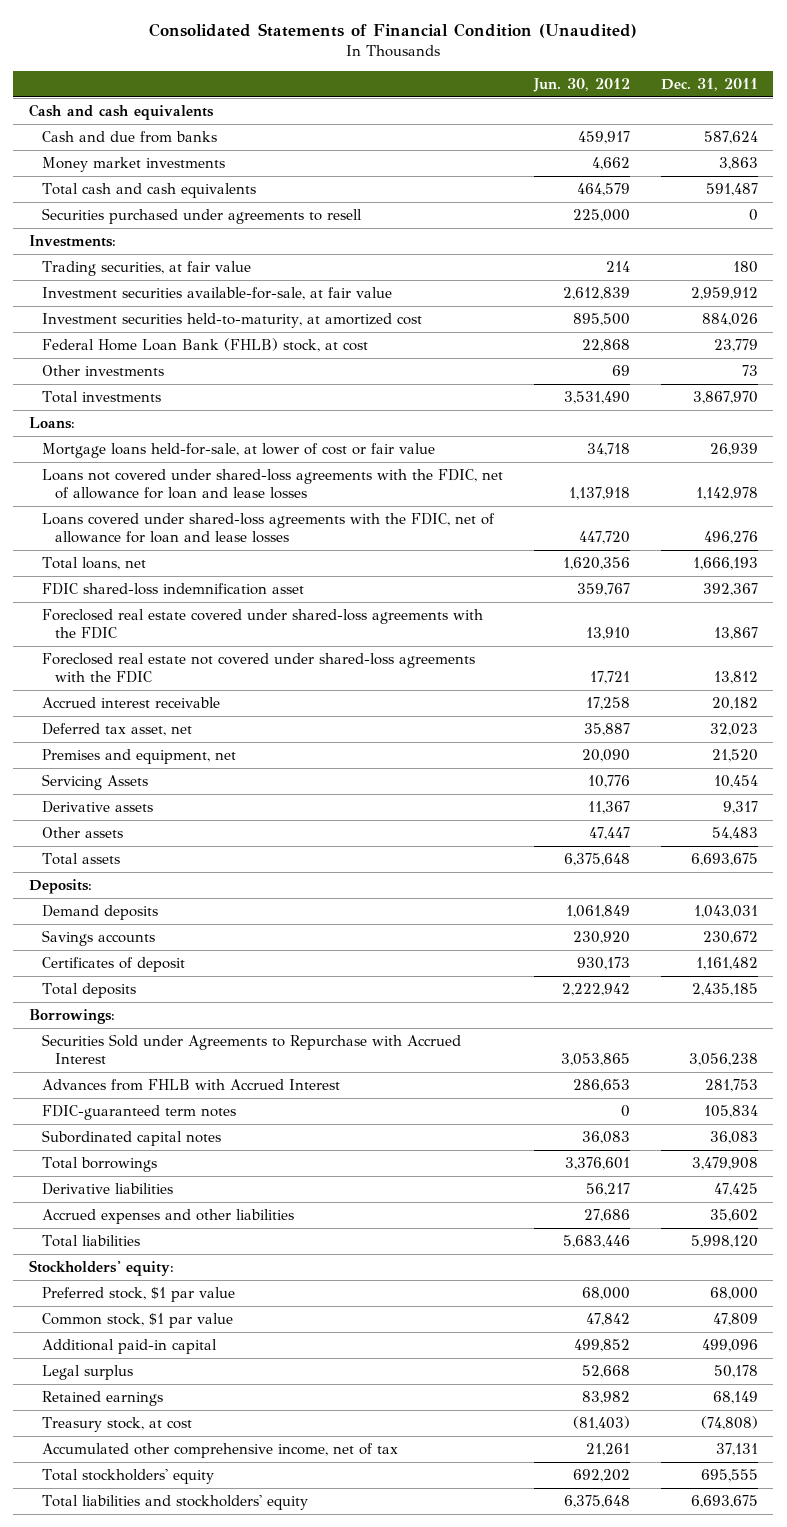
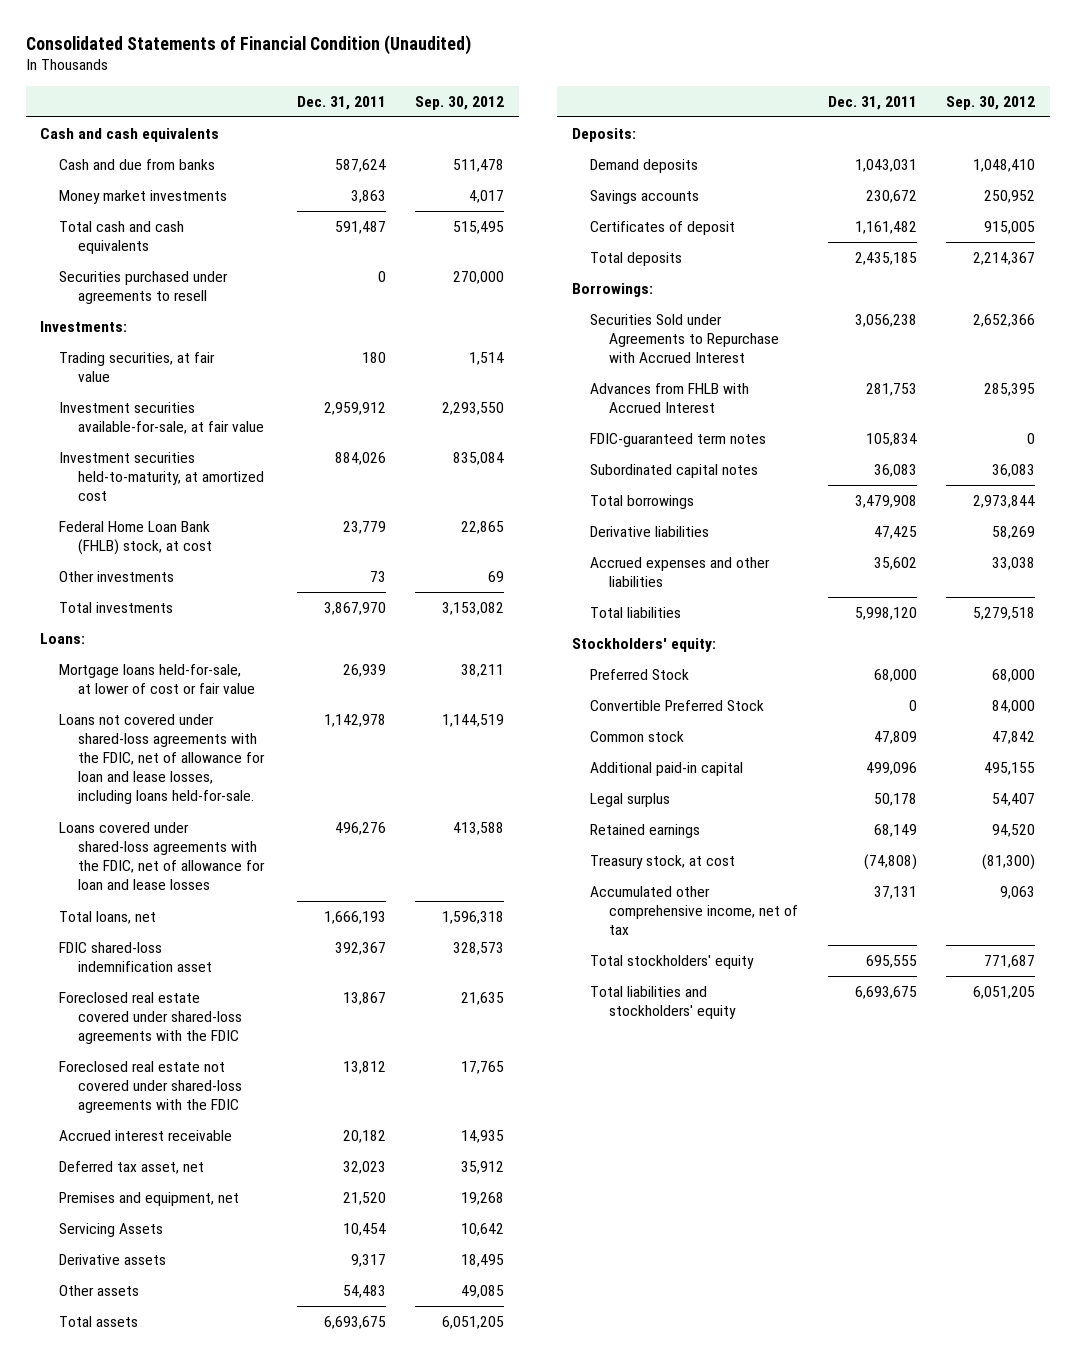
[532,77,630,92] Jun. 30, 2012 -> none
none -> [414,95,504,110] Sep. 30, 2012
[41,468,503,500] Loans not covered under shared-loss agreements with the FDIC, net of allowance for loan and lease losses -> [59,714,266,805] Loans not covered under shared-loss agreements with the FDIC, net of allowance for loan and lease losses, including loans held-for-sale.
[41,1286,235,1302] Preferred stock, $1 par value -> none
none -> [590,669,690,681] Preferred Stock
none -> [590,700,765,712] Convertible Preferred Stock
[41,1312,233,1328] Common stock, $1 par value -> [590,731,685,743] Common stock

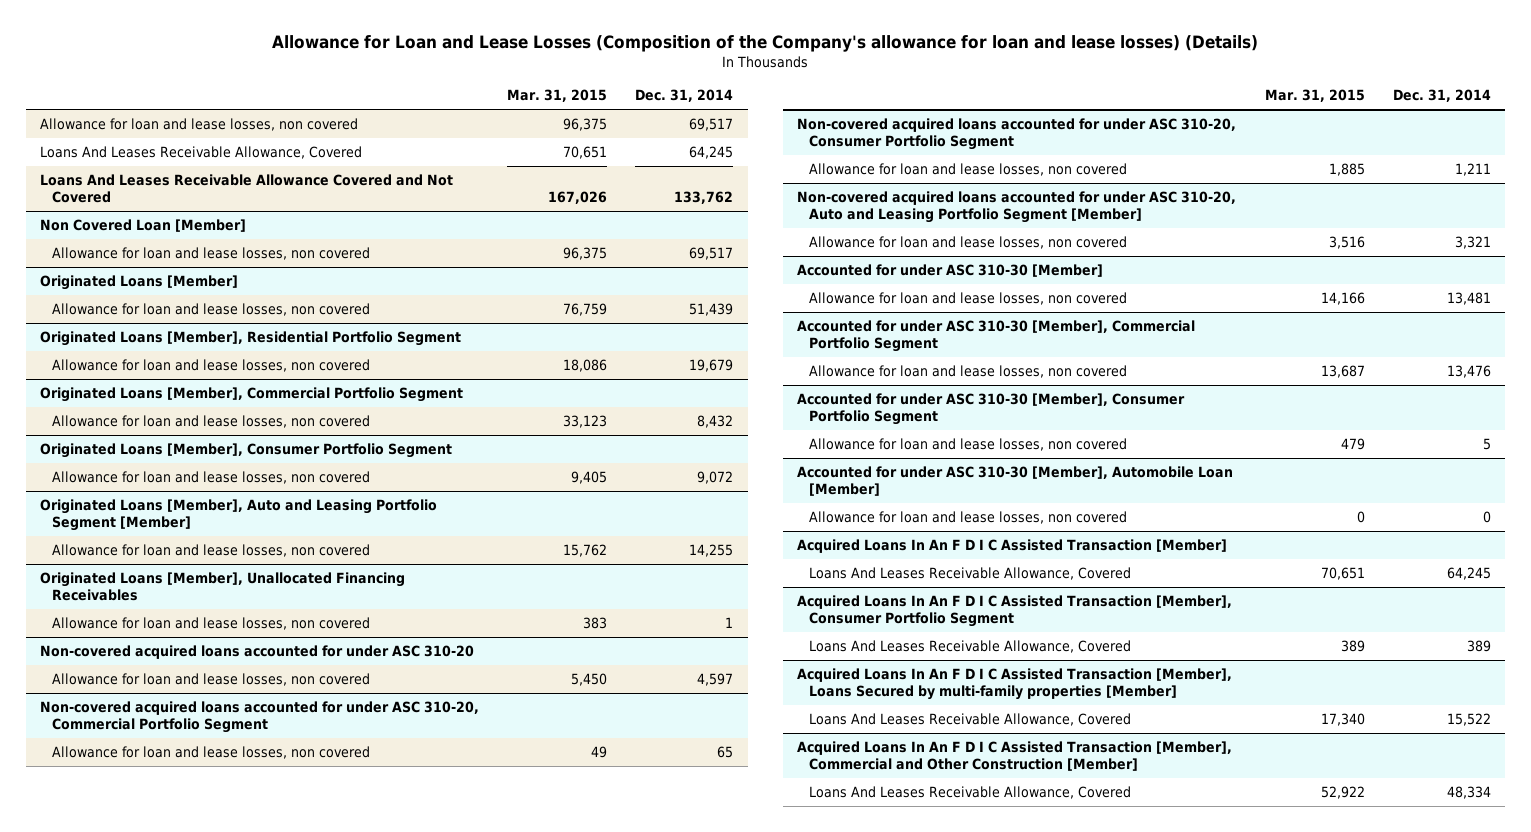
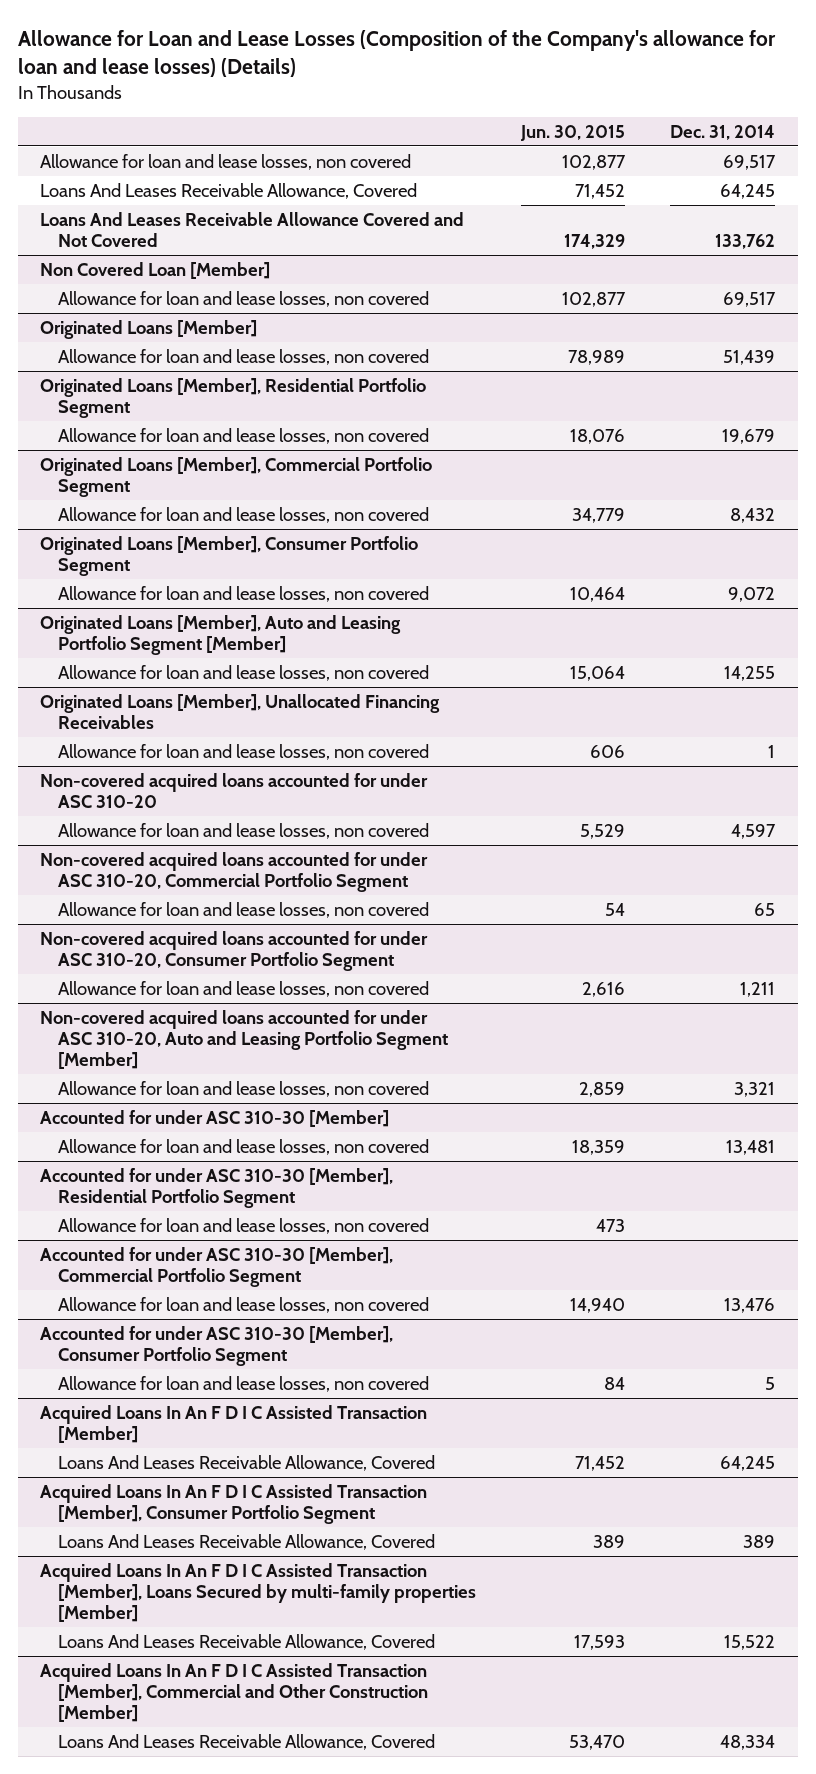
[507,89,608,103] Mar. 31, 2015 -> none
none -> [520,124,626,141] Jun. 30, 2015
none -> [40,1167,394,1209] Accounted for under ASC 310-30 [Member], Residential Portfolio Segment
none -> [58,1217,430,1234] Allowance for loan and lease losses, non covered
[797,466,1234,497] Accounted for under ASC 310-30 [Member], Automobile Loan [Member] -> none
[809,511,1128,525] Allowance for loan and lease losses, non covered -> none

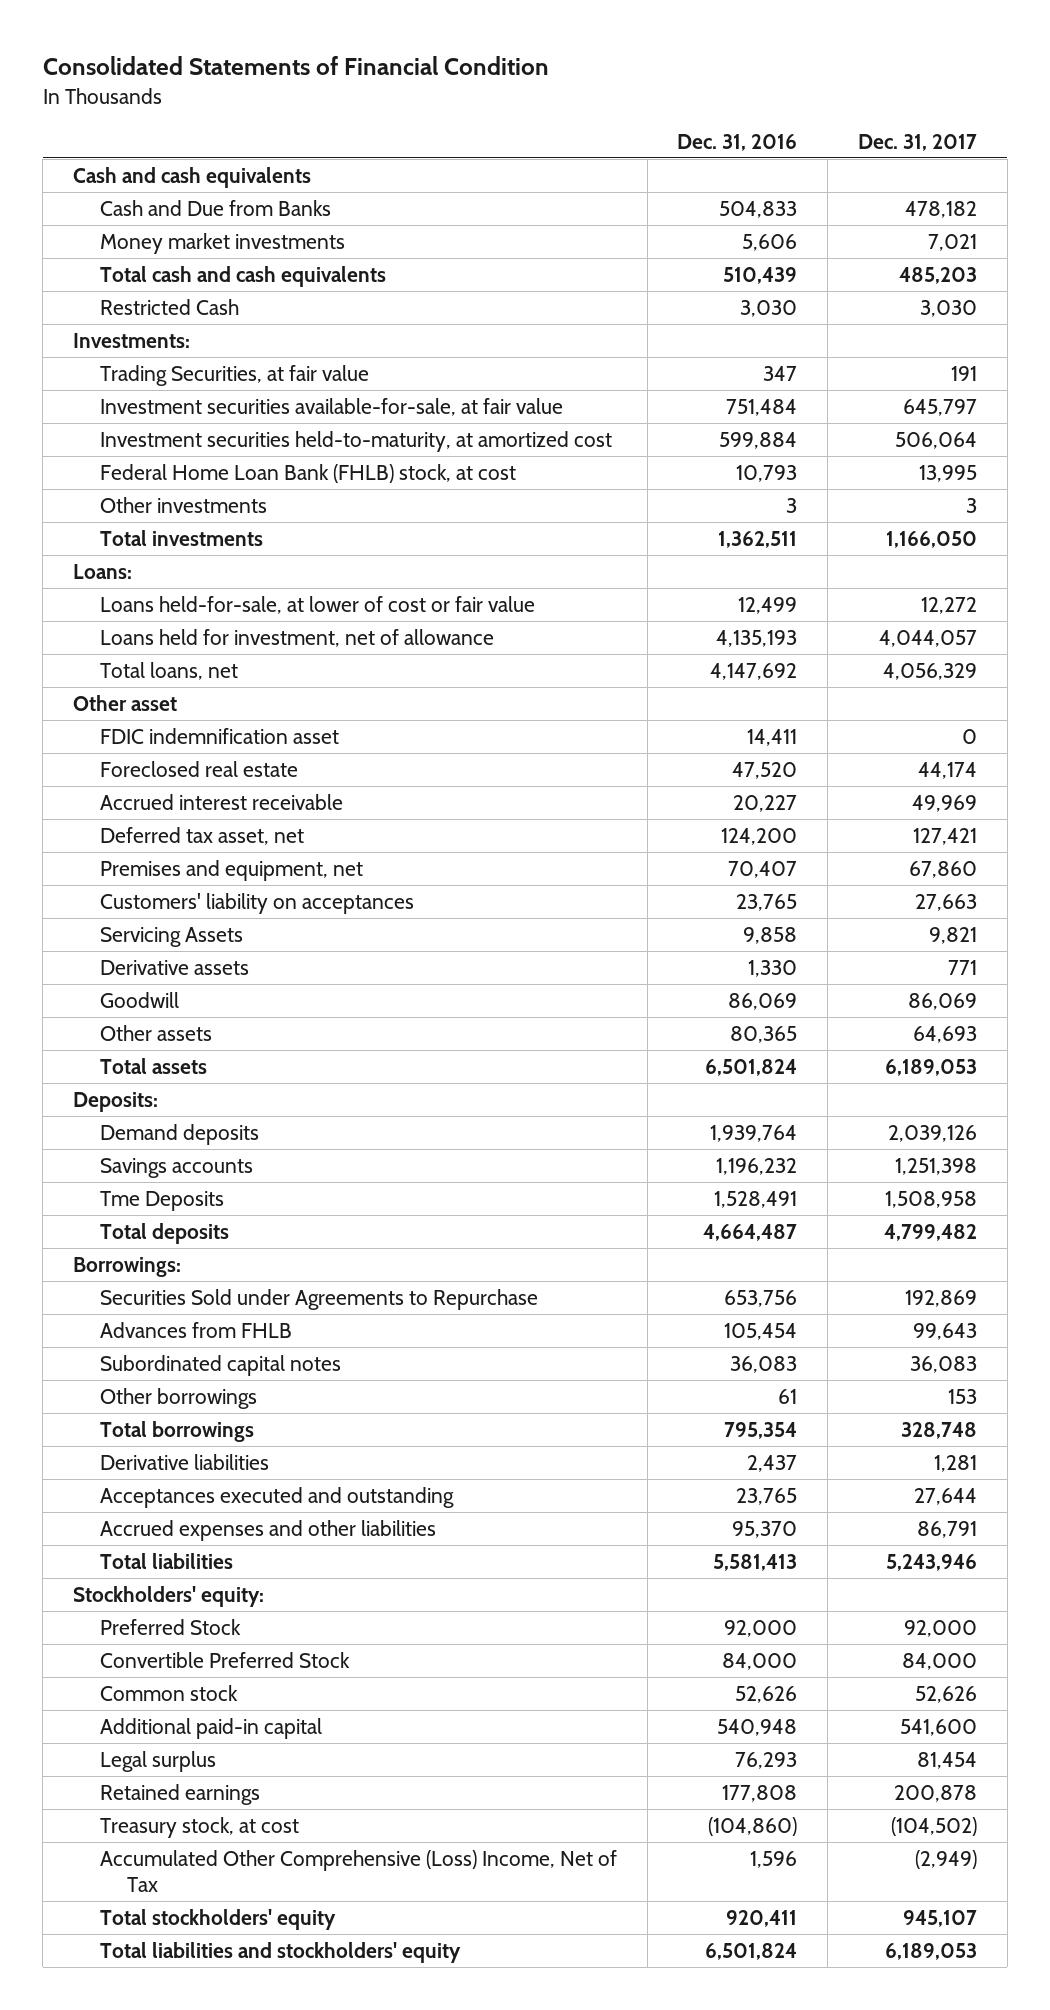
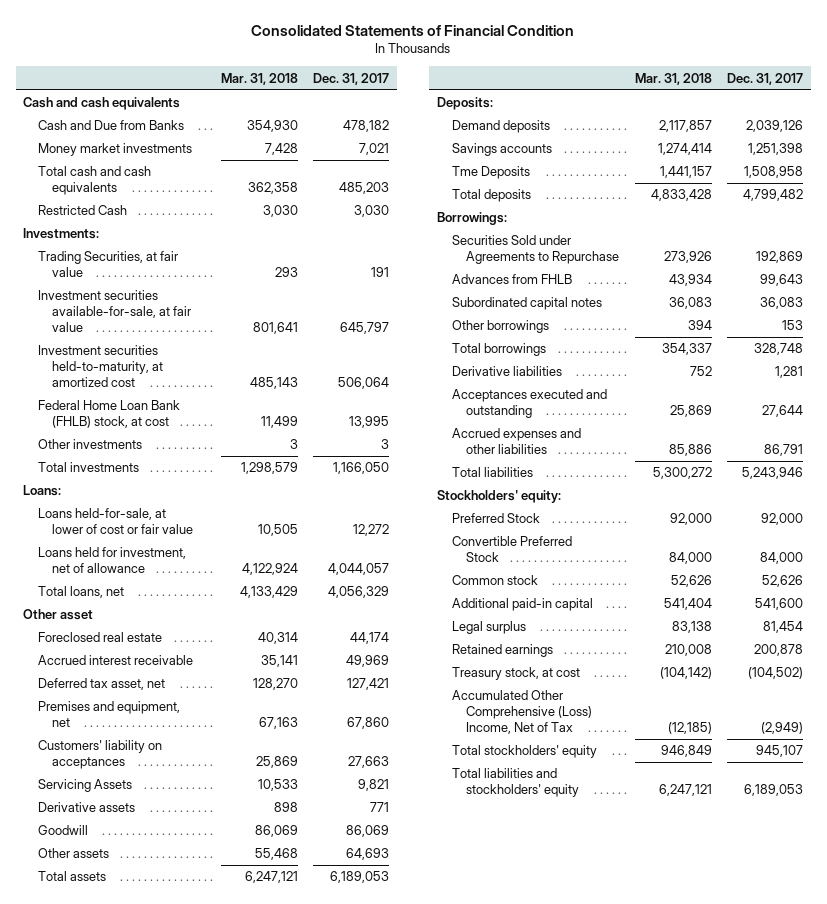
[677,133,798,151] Dec. 31, 2016 -> none
none -> [220,72,298,85] Mar. 31, 2018
[99,727,339,744] FDIC indemnification asset -> none

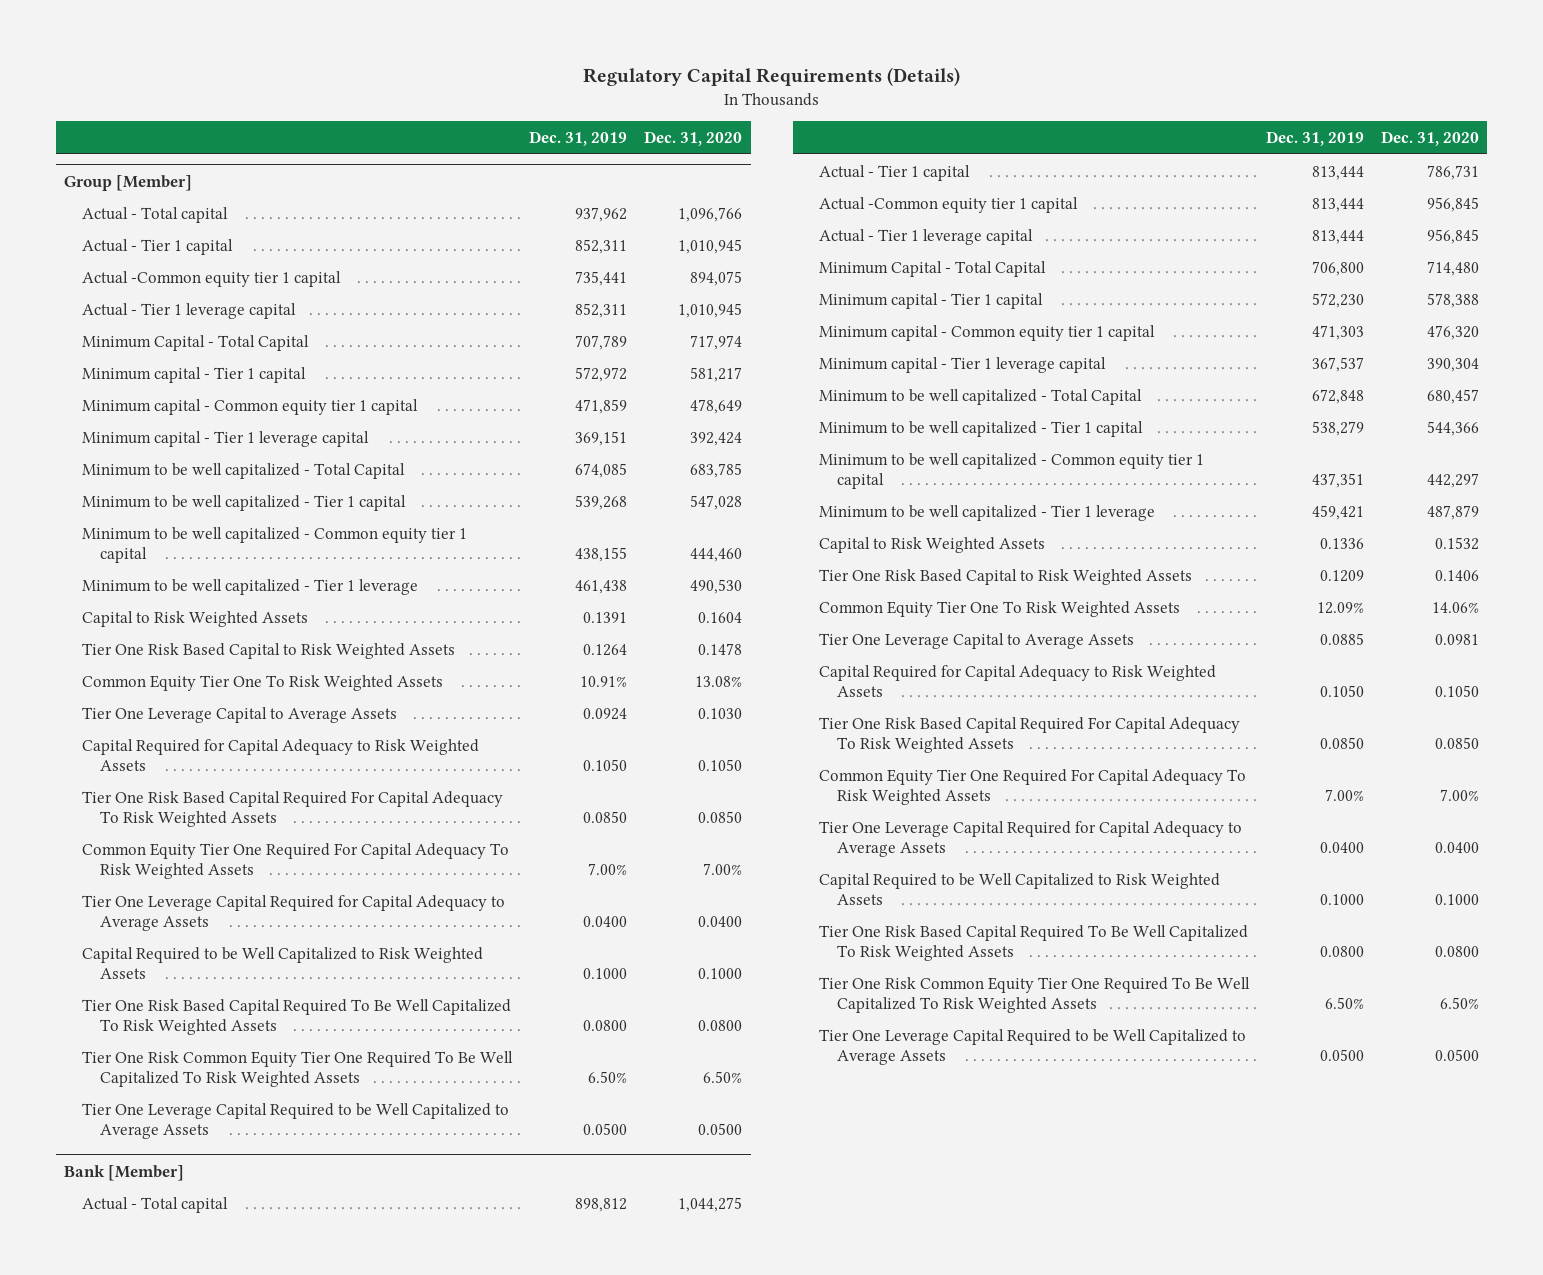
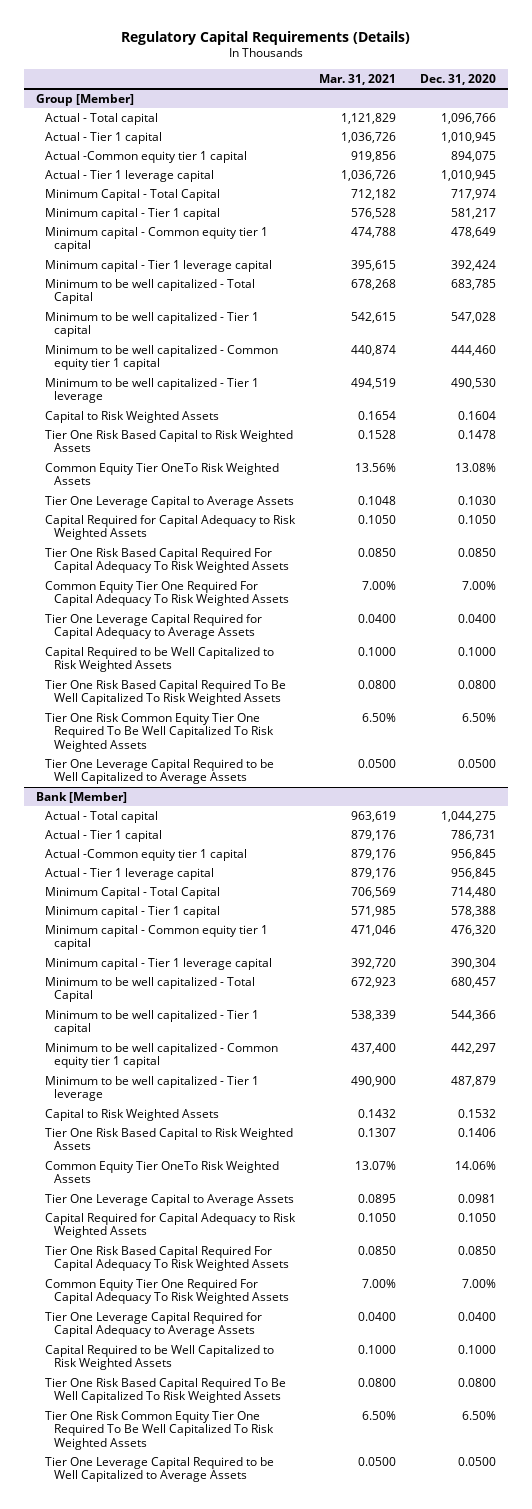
[529,131,628,147] Dec. 31, 2019 -> none
none -> [319,73,397,85] Mar. 31, 2021
[82,674,444,691] Common Equity Tier One To Risk Weighted Assets -> [45,462,280,486] Common Equity Tier OneTo Risk Weighted Assets
[819,600,1181,617] Common Equity Tier One To Risk Weighted Assets -> [45,1160,280,1184] Common Equity Tier OneTo Risk Weighted Assets

